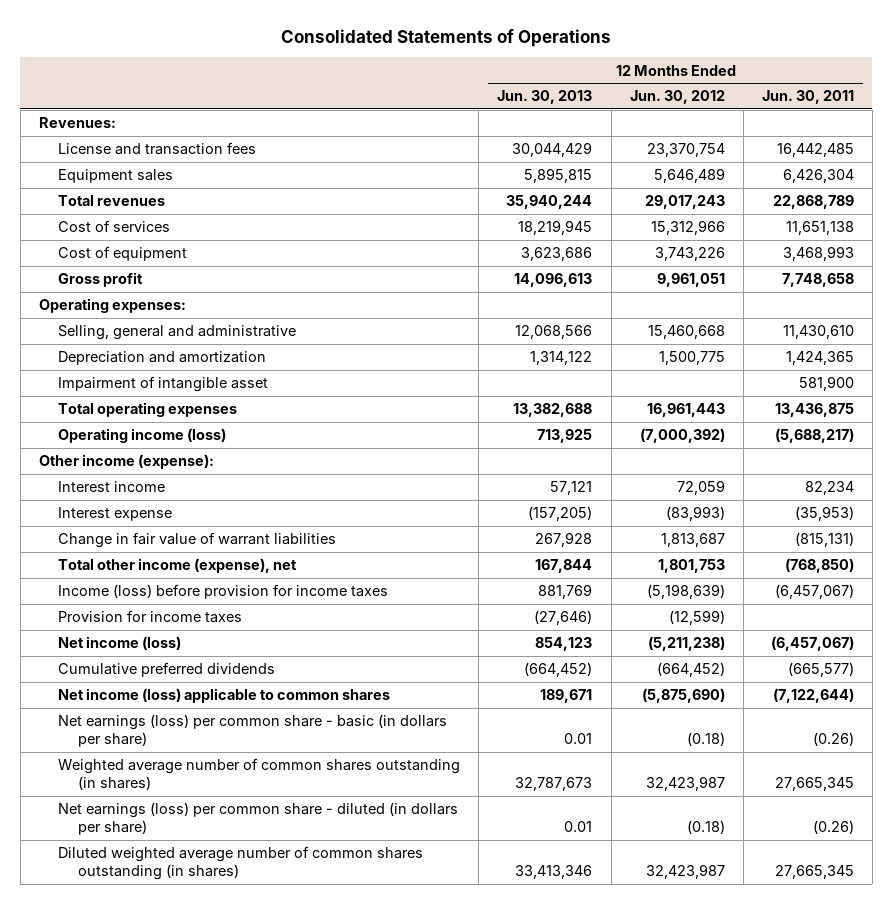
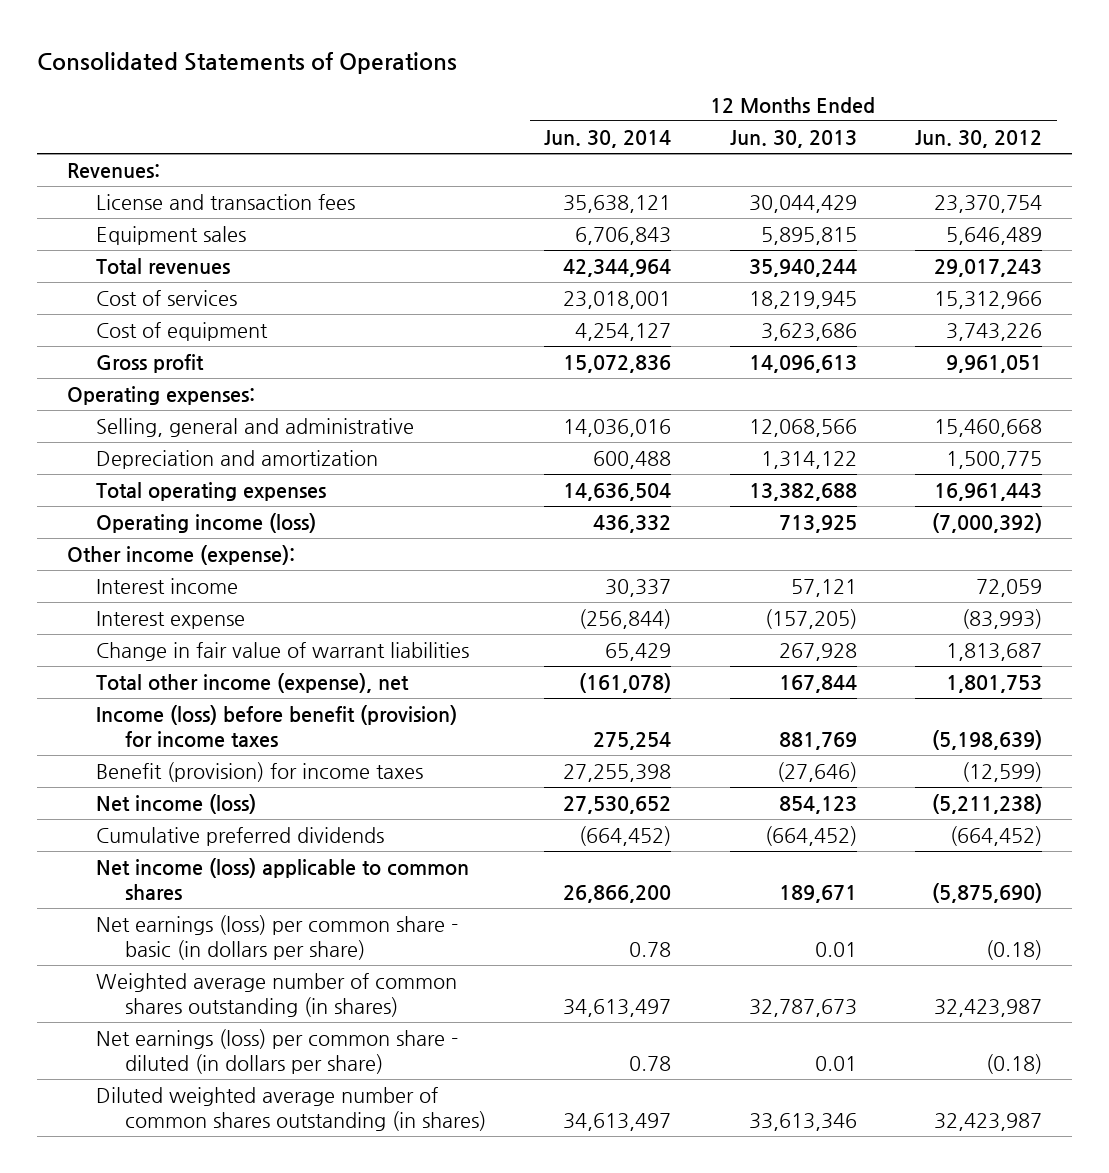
[761,90,854,105] Jun. 30, 2011 -> none
none -> [544,129,672,148] Jun. 30, 2014
[58,376,269,393] Impairment of intangible asset -> none
[58,584,389,600] Income (loss) before provision for income taxes -> [95,705,457,749] Income (loss) before benefit (provision) for income taxes
[58,610,243,624] Provision for income taxes -> [95,762,423,783] Benefit (provision) for income taxes
[515,865,593,880] 33,413,346 -> [748,1113,857,1132] 33,613,346

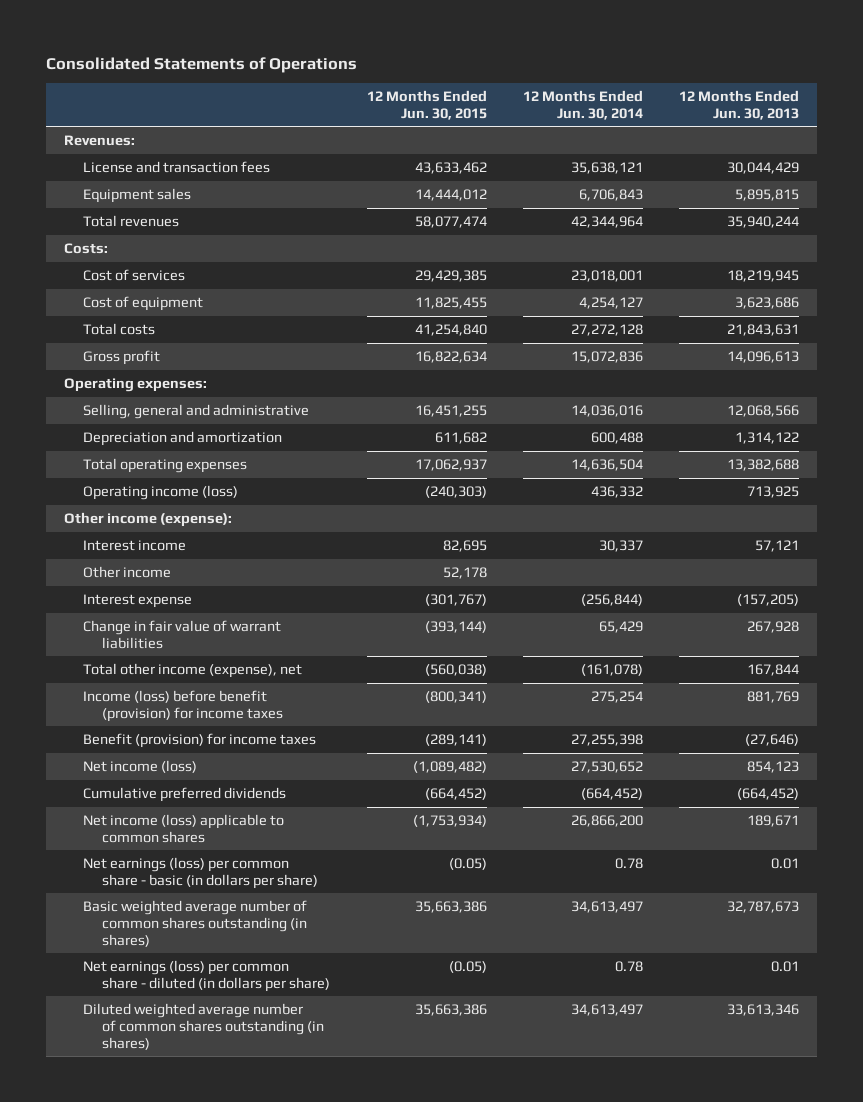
[915,129,1043,148] Jun. 30, 2012 -> none
none -> [366,90,487,120] 12 Months Ended Jun. 30, 2015
none -> [64,242,109,254] Costs:
none -> [83,322,156,335] Total costs
none -> [83,565,172,578] Other income
[95,973,457,1018] Weighted average number of common shares outstanding (in shares) -> [83,899,308,947] Basic weighted average number of common shares outstanding (in shares)

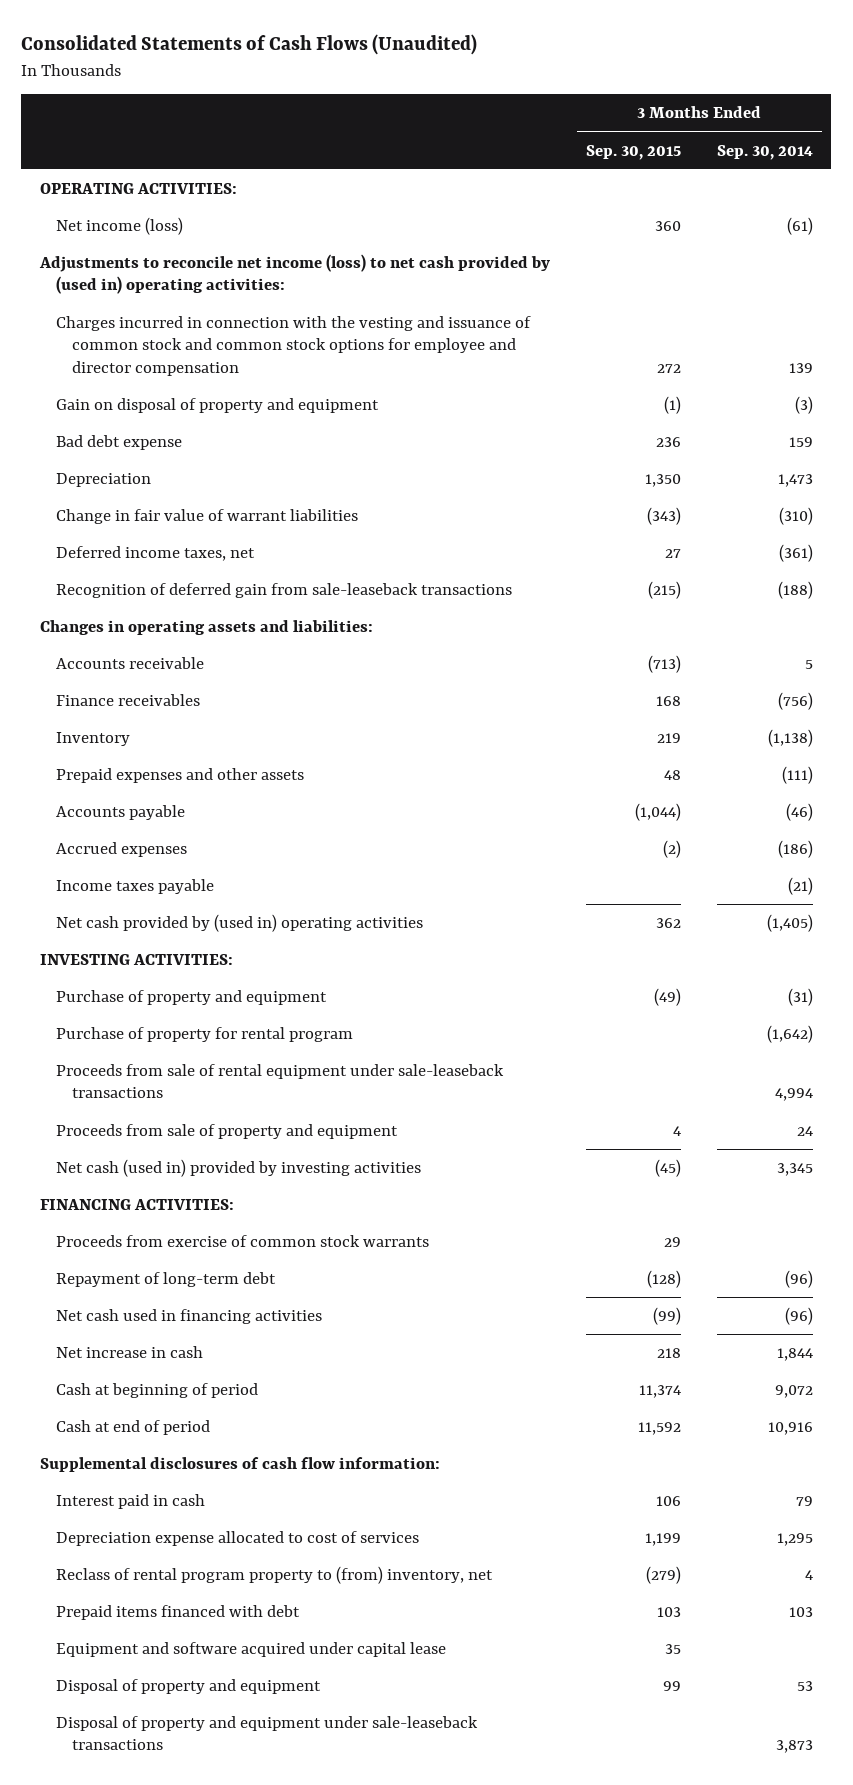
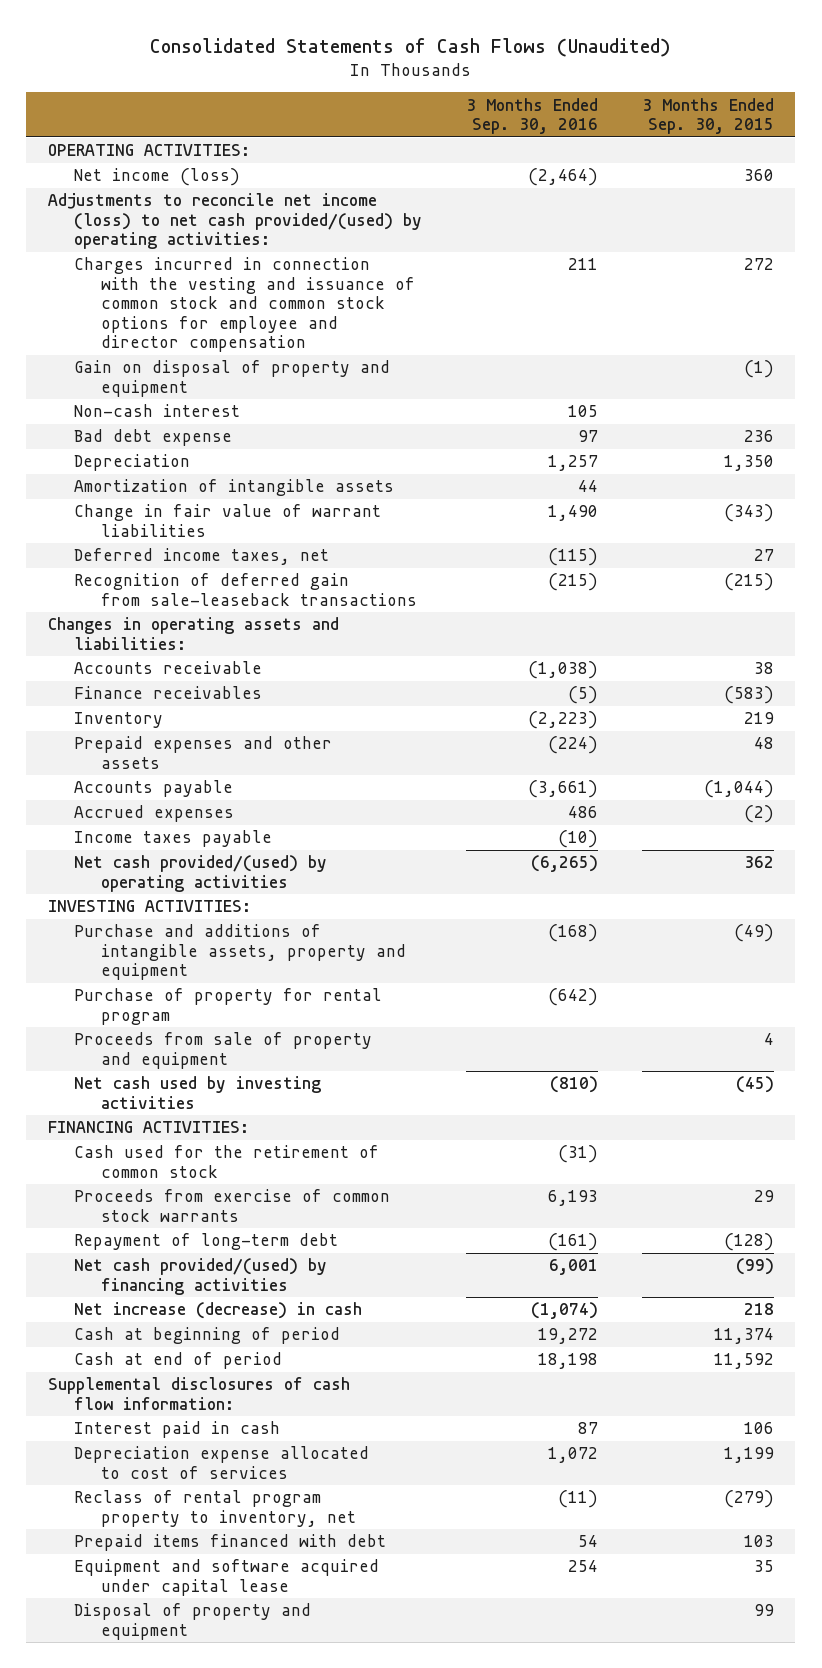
[716,144,813,160] Sep. 30, 2014 -> none
none -> [466,97,599,135] 3 Months Ended Sep. 30, 2016
[38,253,550,295] Adjustments to reconcile net income (loss) to net cash provided by (used in) operating activities: -> [48,193,423,250] Adjustments to reconcile net income (loss) to net cash provided/(used) by operating activities:
none -> [74,404,241,418] Non-cash interest
none -> [74,479,395,497] Amortization of intangible assets
[647,654,681,673] (713) -> [753,662,774,675] 38
[655,695,681,706] 168 -> [723,686,774,705] (583)
[55,913,423,932] Net cash provided by (used in) operating activities -> [74,855,328,892] Net cash provided/(used) by operating activities
[55,989,327,1005] Purchase of property and equipment -> [74,924,406,981] Purchase and additions of intangible assets, property and equipment
[55,1063,504,1099] Proceeds from sale of rental equipment under sale-leaseback transactions -> none
[55,1158,421,1177] Net cash (used in) provided by investing activities -> [74,1076,322,1109] Net cash used by investing activities
none -> [74,1145,380,1178] Cash used for the retirement of common stock
[55,1308,322,1324] Net cash used in financing activities -> [74,1258,328,1295] Net cash provided/(used) by financing activities
[55,1345,203,1358] Net increase in cash -> [74,1302,363,1320] Net increase (decrease) in cash
[55,1565,493,1584] Reclass of rental program property to (from) inventory, net -> [74,1490,356,1527] Reclass of rental program property to inventory, net
[55,1715,478,1751] Disposal of property and equipment under sale-leaseback transactions -> none

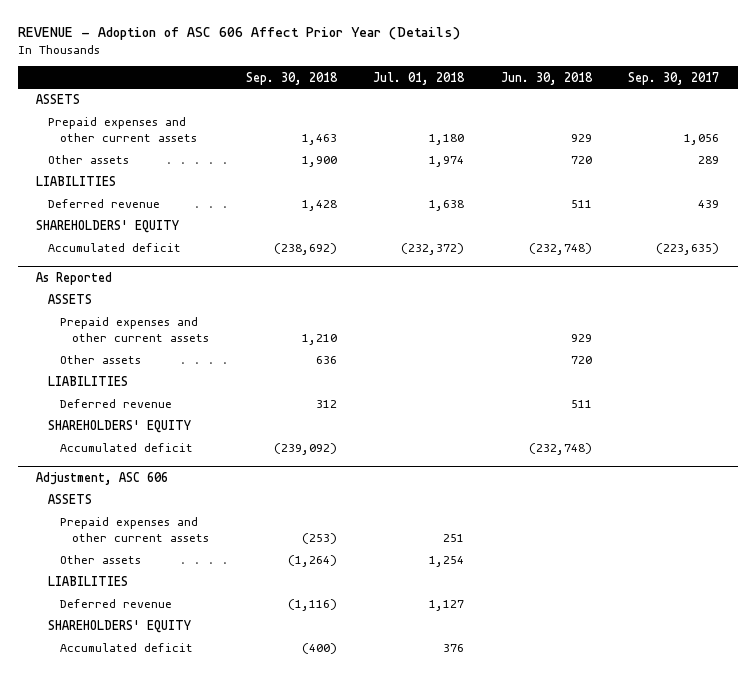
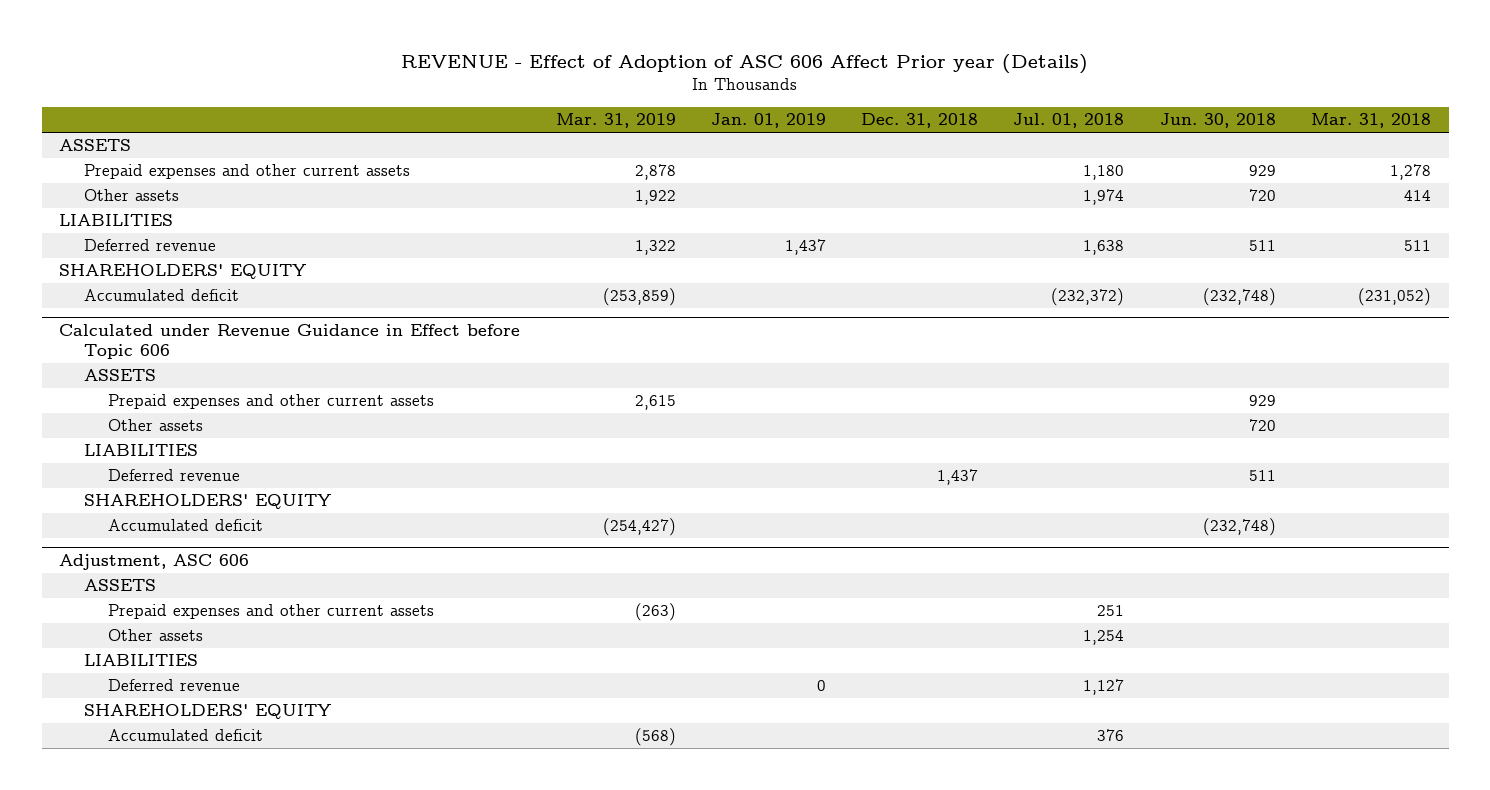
[18,27,461,41] REVENUE - Adoption of ASC 606 Affect Prior Year (Details) -> [401,53,1089,74] REVENUE - Effect of Adoption of ASC 606 Affect Prior year (Details)
[245,71,338,85] Sep. 30, 2018 -> none
[628,71,720,85] Sep. 30, 2017 -> none
none -> [555,113,676,129] Mar. 31, 2019
none -> [710,113,826,129] Jan. 01, 2019
none -> [861,113,979,129] Dec. 31, 2018
none -> [1310,113,1431,129] Mar. 31, 2018
[36,272,113,286] As Reported -> [59,324,521,360] Calculated under Revenue Guidance in Effect before Topic 606

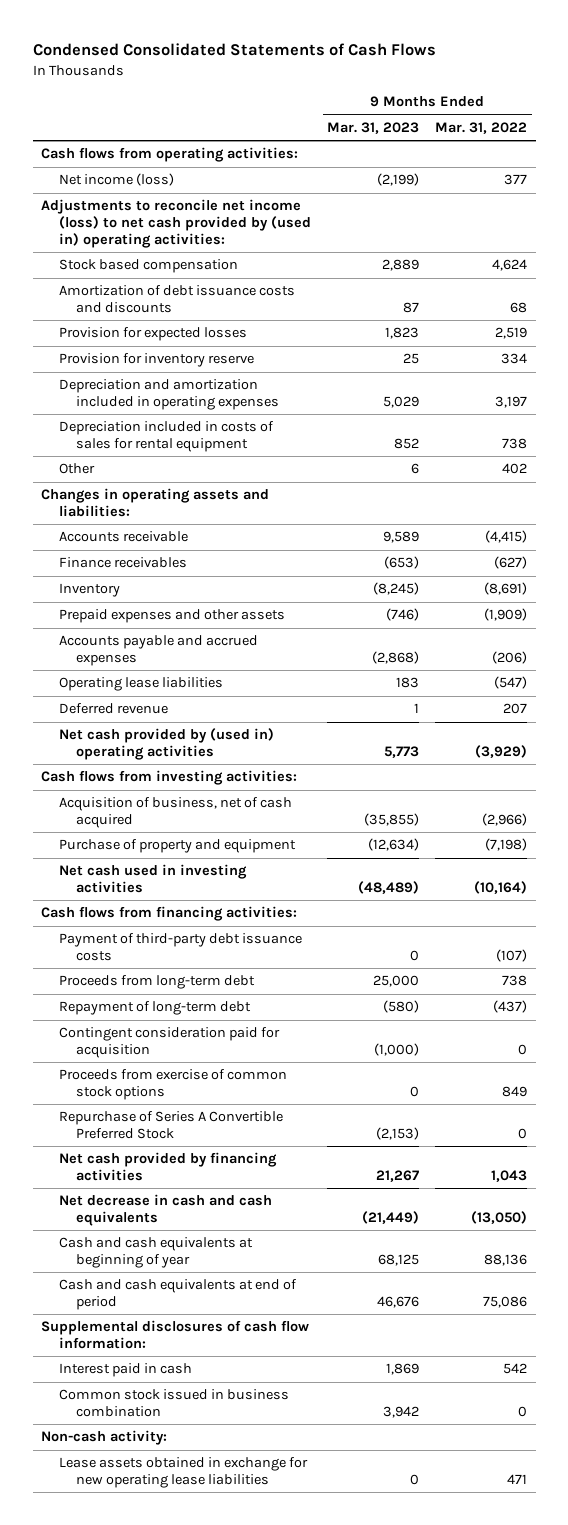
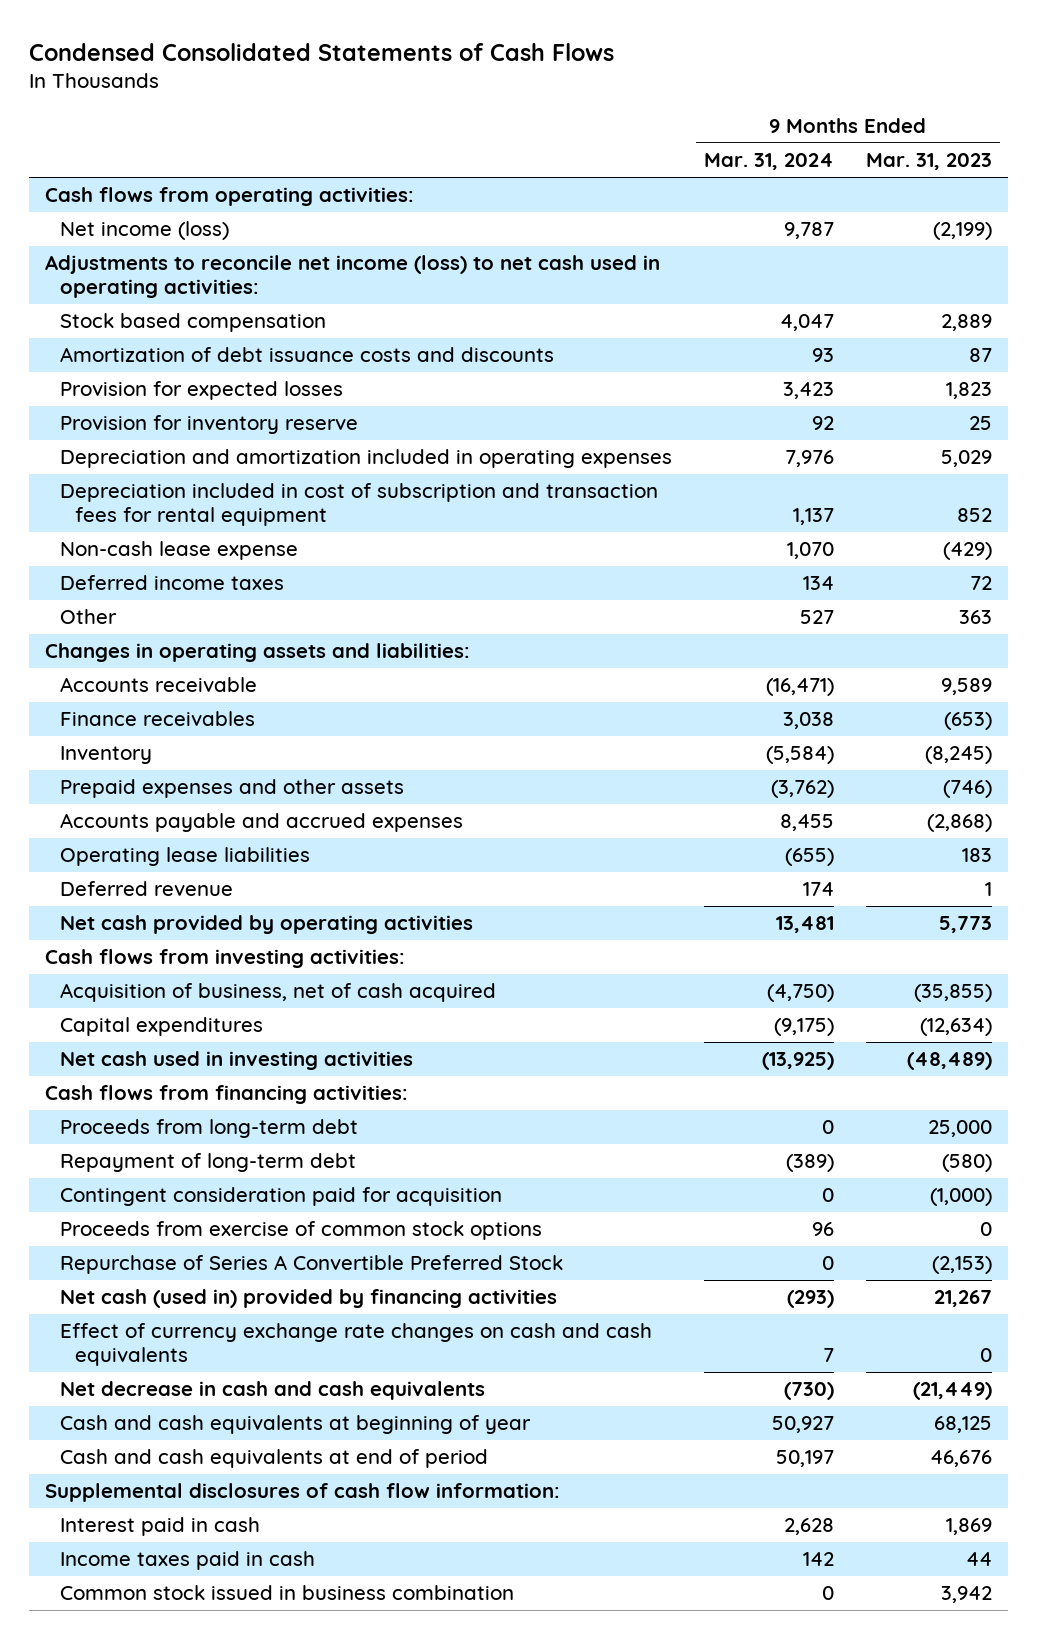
[435,122,528,135] Mar. 31, 2022 -> none
none -> [704,153,835,171] Mar. 31, 2024
[40,199,311,249] Adjustments to reconcile net income (loss) to net cash provided by (used in) operating activities: -> [45,255,661,299] Adjustments to reconcile net income (loss) to net cash used in operating activities:
[58,421,274,453] Depreciation included in costs of sales for rental equipment -> [60,483,659,527] Depreciation included in cost of subscription and transaction fees for rental equipment
none -> [60,541,299,561] Non-cash lease expense
none -> [60,575,285,591] Deferred income taxes
[411,463,420,475] 6 -> [959,610,993,625] 363
[58,728,274,761] Net cash provided by (used in) operating activities -> [60,915,474,935] Net cash provided by operating activities
[58,839,296,854] Purchase of property and equipment -> [60,1017,264,1037] Capital expenditures
[58,933,302,962] Payment of third-party debt issuance costs -> none
[58,1152,277,1182] Net cash provided by financing activities -> [60,1289,558,1309] Net cash (used in) provided by financing activities
none -> [60,1323,653,1367] Effect of currency exchange rate changes on cash and cash equivalents
none -> [60,1551,316,1571] Income taxes paid in cash
[40,1430,167,1446] Non-cash activity: -> none
[58,1457,308,1489] Lease assets obtained in exchange for new operating lease liabilities -> none

